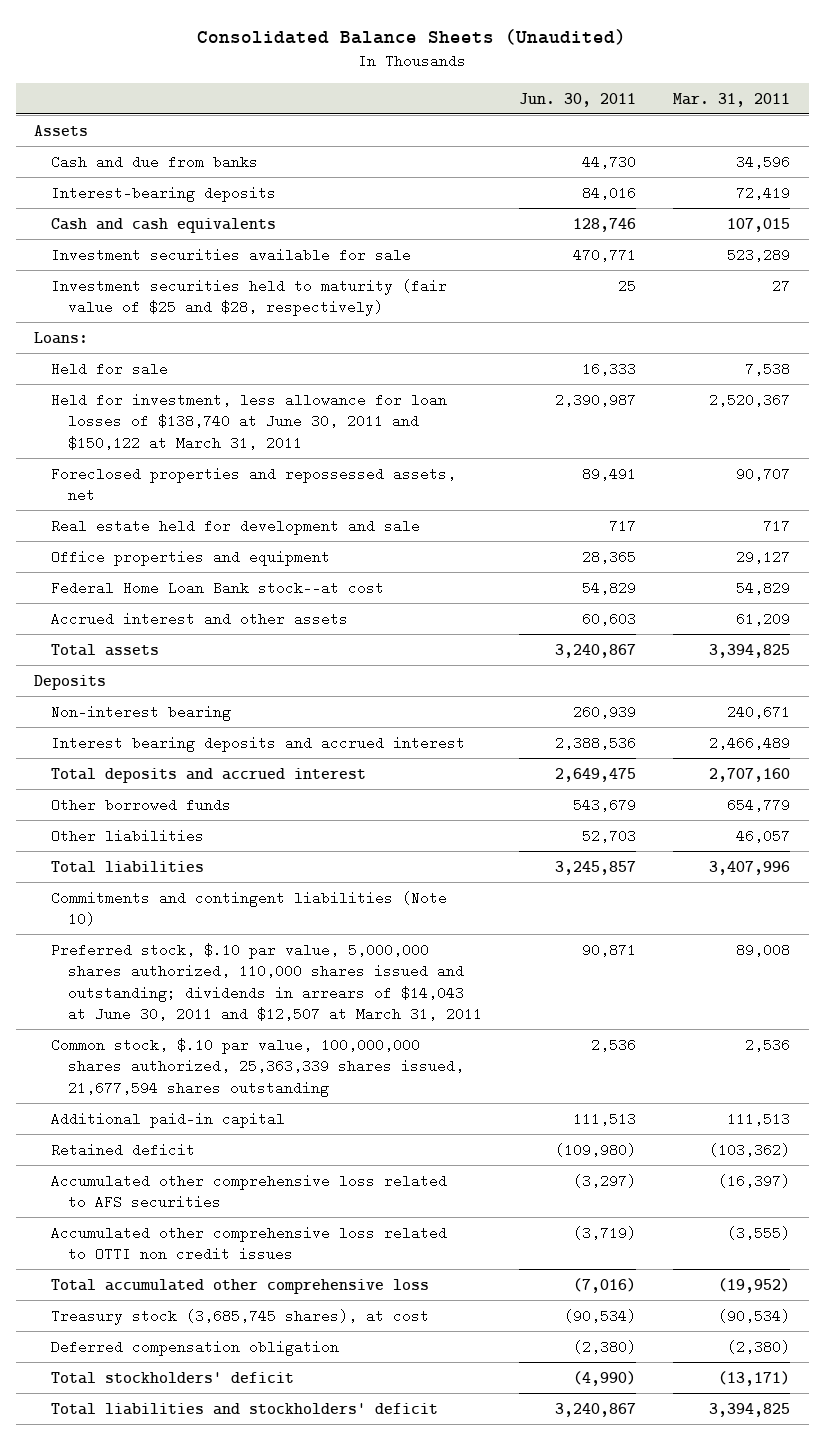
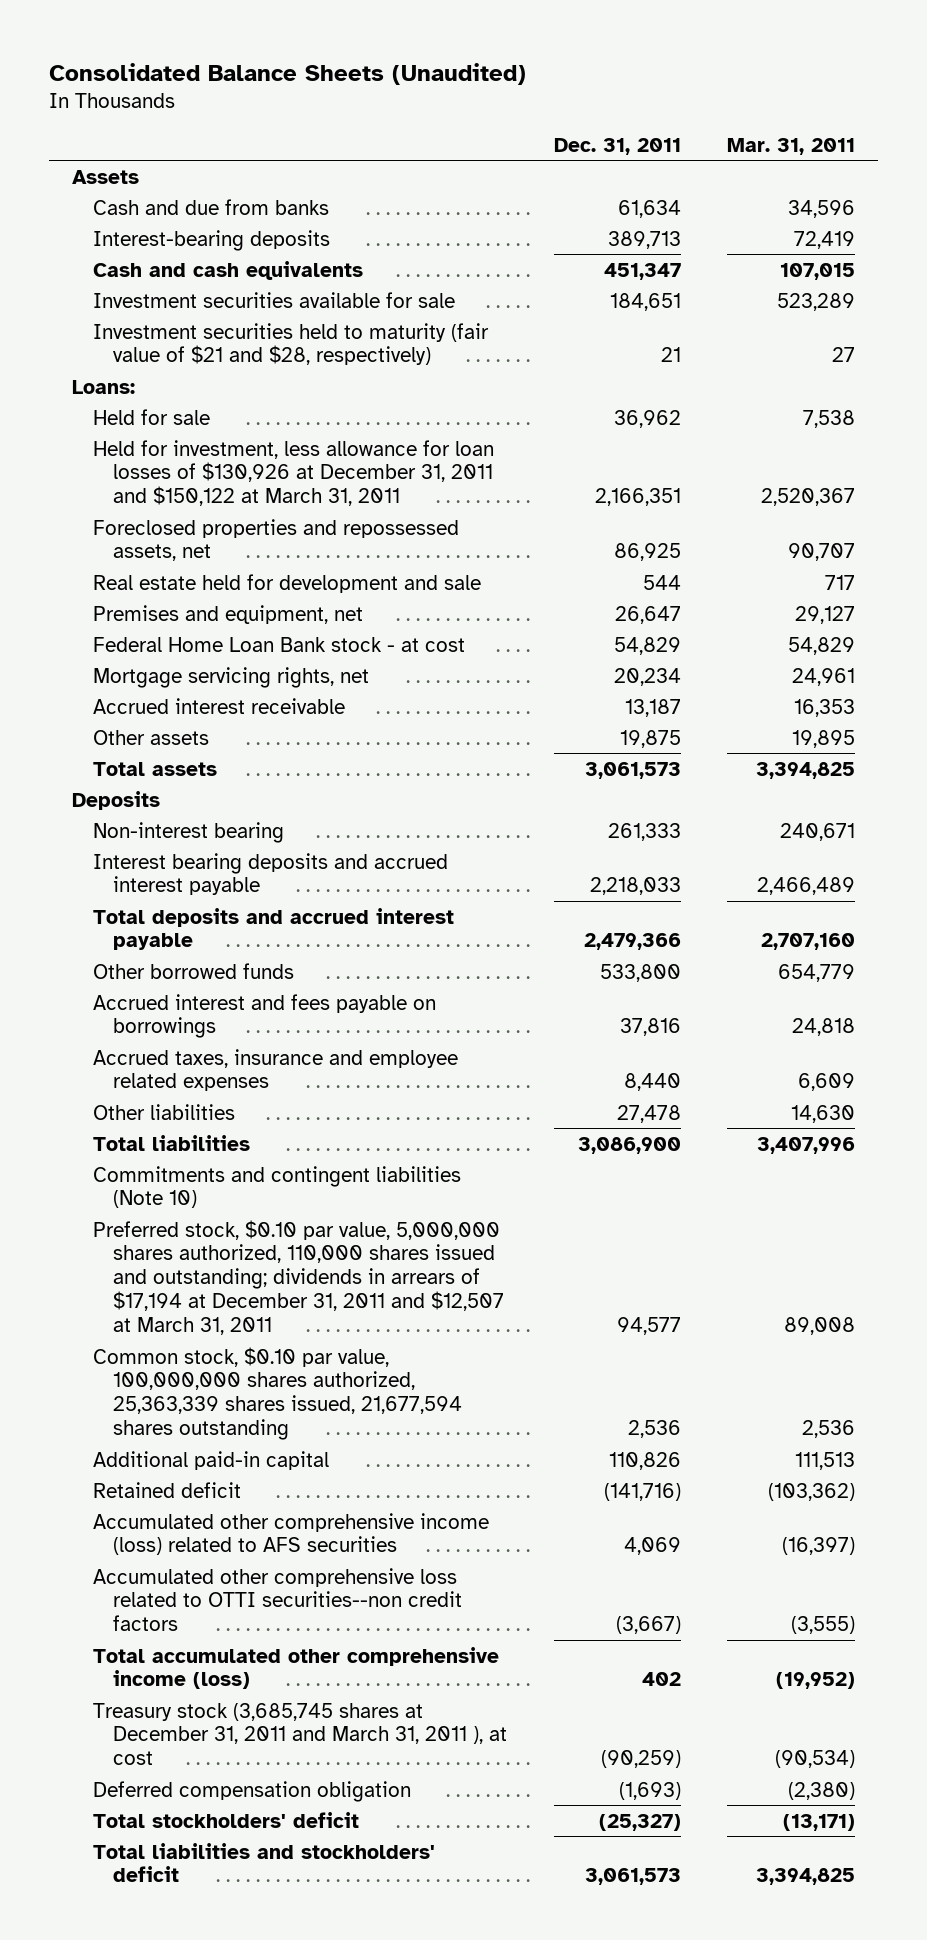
[518,92,636,107] Jun. 30, 2011 -> none
none -> [553,137,681,155] Dec. 31, 2011
[51,278,448,317] Investment securities held to maturity (fair value of $25 and $28, respectively) -> [92,322,489,366] Investment securities held to maturity (fair value of $21 and $28, respectively)
[51,392,448,450] Held for investment, less allowance for loan losses of $138,740 at June 30, 2011 and $150,122 at March 31, 2011 -> [92,439,494,507] Held for investment, less allowance for loan losses of $130,926 at December 31, 2011 and $150,122 at March 31, 2011
[51,611,349,626] Accrued interest and other assets -> none
[51,549,331,566] Office properties and equipment -> [92,604,363,624] Premises and equipment, net
[51,580,385,595] Federal Home Loan Bank stock--at cost -> [92,636,465,652] Federal Home Loan Bank stock - at cost
none -> [92,666,369,688] Mortgage servicing rights, net
none -> [92,697,345,714] Accrued interest receivable
none -> [92,729,209,745] Other assets
[51,735,466,752] Interest bearing deposits and accrued interest -> [92,852,448,896] Interest bearing deposits and accrued interest payable
[51,767,367,783] Total deposits and accrued interest -> [92,907,454,951] Total deposits and accrued interest payable
none -> [92,993,436,1039] Accrued interest and fees payable on borrowings
none -> [92,1048,458,1092] Accrued taxes, insurance and employee related expenses
[736,828,791,843] 46,057 -> [790,1104,855,1123] 14,630
[51,942,482,1022] Preferred stock, $.10 par value, 5,000,000 shares authorized, 110,000 shares issued and outstanding; dividends in arrears of $14,043 at June 30, 2011 and $12,507 at March 31, 2011 -> [92,1219,505,1335] Preferred stock, $0.10 par value, 5,000,000 shares authorized, 110,000 shares issued and outstanding; dividends in arrears of $17,194 at December 31, 2011 and $12,507 at March 31, 2011
[51,1037,464,1097] Common stock, $.10 par value, 100,000,000 shares authorized, 25,363,339 shares issued, 21,677,594 shares outstanding -> [92,1346,463,1441] Common stock, $0.10 par value, 100,000,000 shares authorized, 25,363,339 shares issued, 21,677,594 shares outstanding
[51,1173,448,1210] Accumulated other comprehensive loss related to AFS securities -> [92,1512,489,1556] Accumulated other comprehensive income (loss) related to AFS securities
[51,1225,448,1262] Accumulated other comprehensive loss related to OTTI non credit issues -> [92,1567,463,1632] Accumulated other comprehensive loss related to OTTI securities--non credit factors
[51,1278,430,1294] Total accumulated other comprehensive loss -> [92,1646,499,1690] Total accumulated other comprehensive income (loss)
[51,1308,430,1325] Treasury stock (3,685,745 shares), at cost -> [92,1702,508,1766] Treasury stock (3,685,745 shares at December 31, 2011 and March 31, 2011 ), at cost

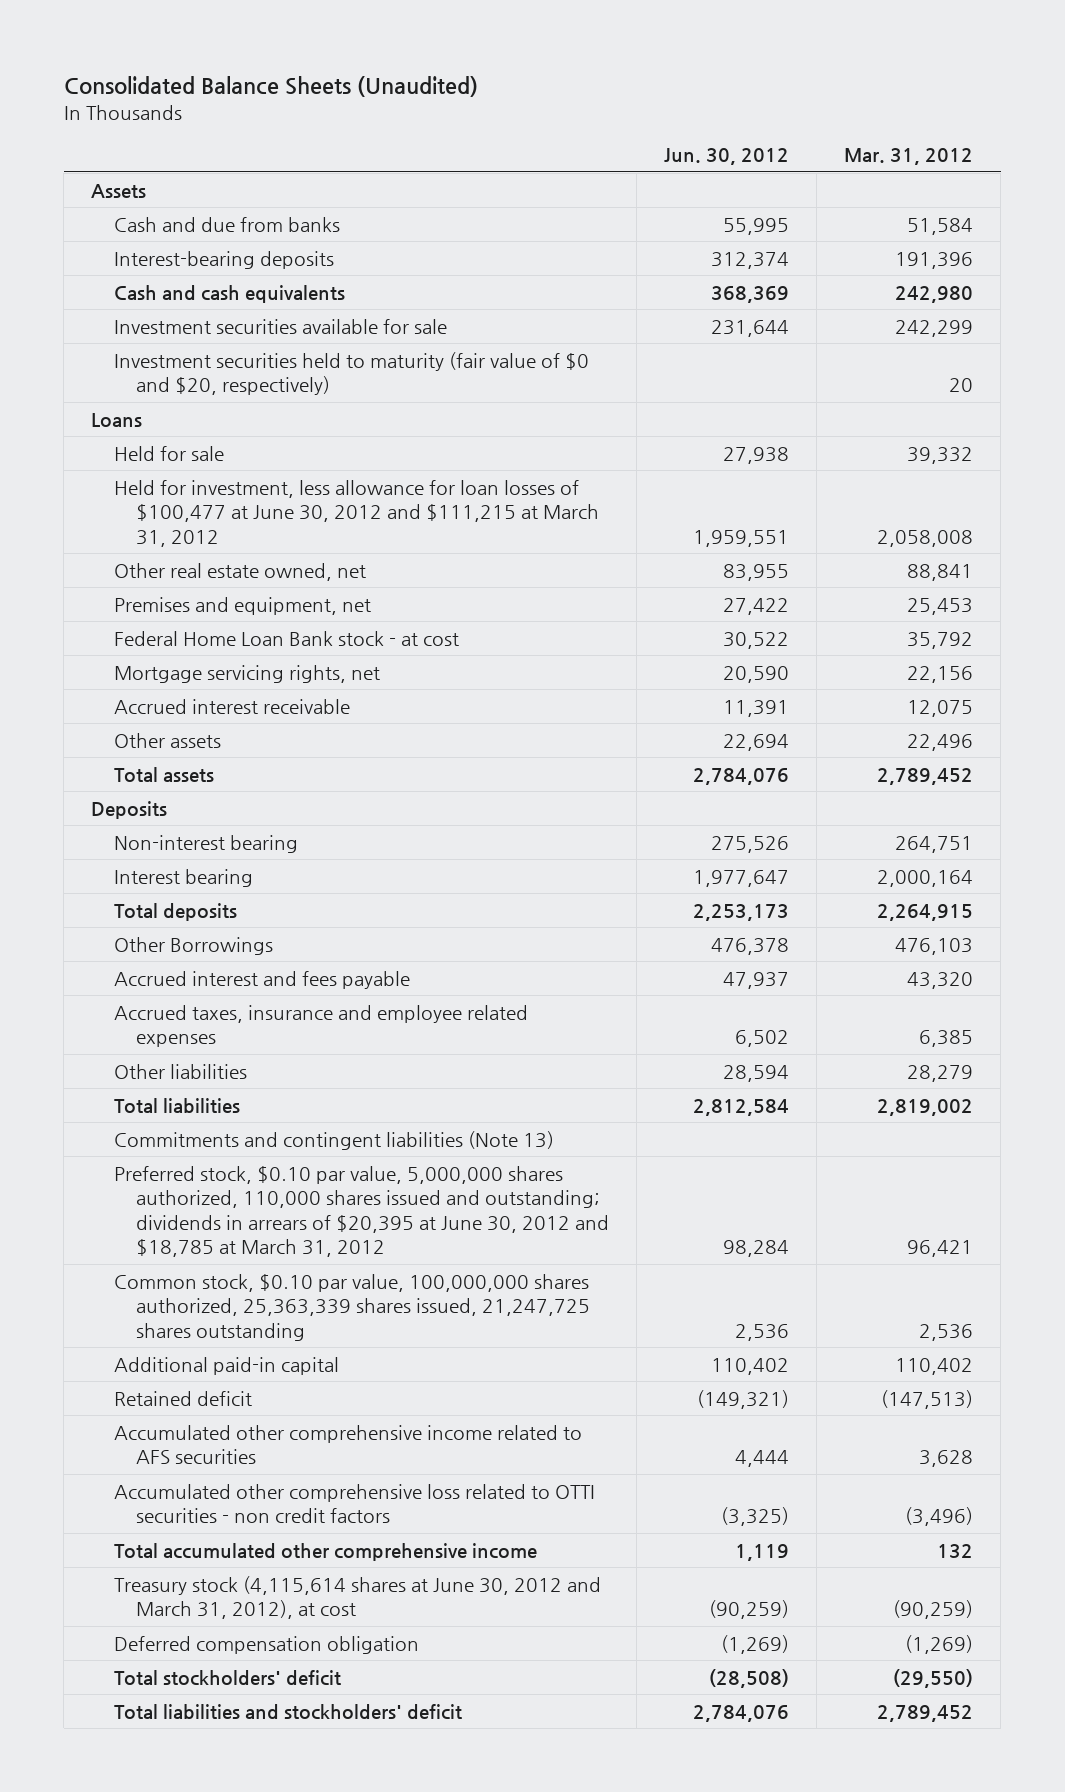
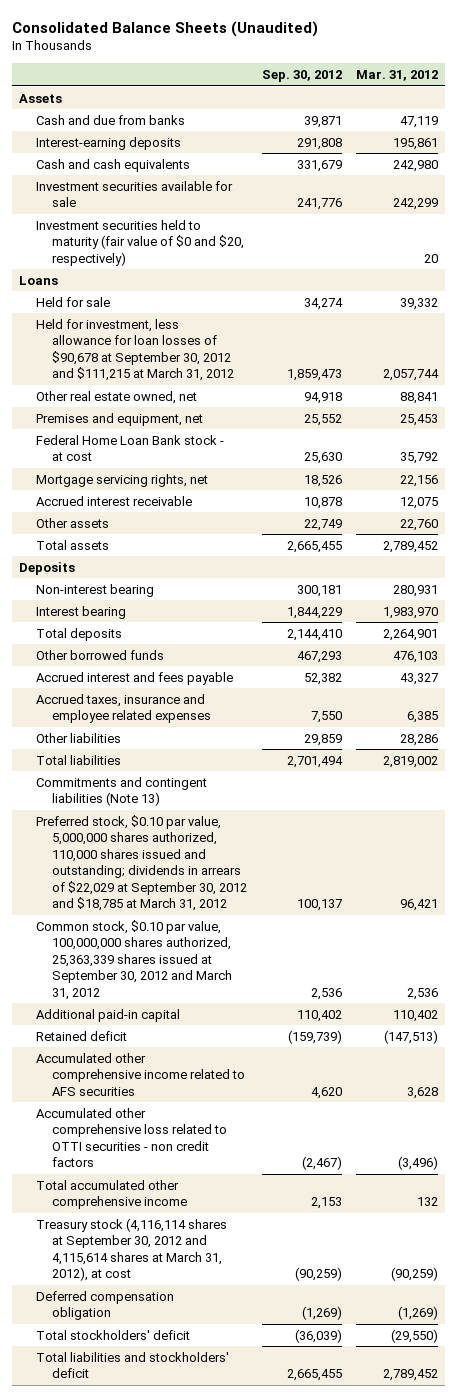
[664,148,790,166] Jun. 30, 2012 -> none
none -> [261,70,342,83] Sep. 30, 2012
[907,217,974,235] 51,584 -> [399,115,438,128] 47,119
[113,250,334,269] Interest-bearing deposits -> [35,136,181,150] Interest-earning deposits
[895,251,974,269] 191,396 -> [392,137,438,150] 195,861
[113,479,600,547] Held for investment, less allowance for loan losses of $100,477 at June 30, 2012 and $111,215 at March 31, 2012 -> [35,318,235,382] Held for investment, less allowance for loan losses of $90,678 at September 30, 2012 and $111,215 at March 31, 2012
[877,529,974,547] 2,058,008 -> [382,369,439,382] 2,057,744
[907,733,974,751] 22,496 -> [399,518,438,531] 22,760
[895,835,974,853] 264,751 -> [392,584,438,597] 280,931
[877,869,974,887] 2,000,164 -> [382,606,438,619] 1,983,970
[877,903,974,921] 2,264,915 -> [382,628,438,641] 2,264,901
[113,936,273,955] Other Borrowings -> [35,649,164,660] Other borrowed funds
[907,971,974,989] 43,320 -> [399,672,438,685] 43,327
[907,1064,974,1082] 28,279 -> [399,733,438,746] 28,286
[113,1165,610,1257] Preferred stock, $0.10 par value, 5,000,000 shares authorized, 110,000 shares issued and outstanding; dividends in arrears of $20,395 at June 30, 2012 and $18,785 at March 31, 2012 -> [35,814,248,912] Preferred stock, $0.10 par value, 5,000,000 shares authorized, 110,000 shares issued and outstanding; dividends in arrears of $22,029 at September 30, 2012 and $18,785 at March 31, 2012
[113,1273,591,1341] Common stock, $0.10 par value, 100,000,000 shares authorized, 25,363,339 shares issued, 21,247,725 shares outstanding -> [35,919,233,1000] Common stock, $0.10 par value, 100,000,000 shares authorized, 25,363,339 shares issued at September 30, 2012 and March 31, 2012
[113,1575,601,1620] Treasury stock (4,115,614 shares at June 30, 2012 and March 31, 2012), at cost -> [35,1217,227,1282] Treasury stock (4,116,114 shares at September 30, 2012 and 4,115,614 shares at March 31, 2012), at cost

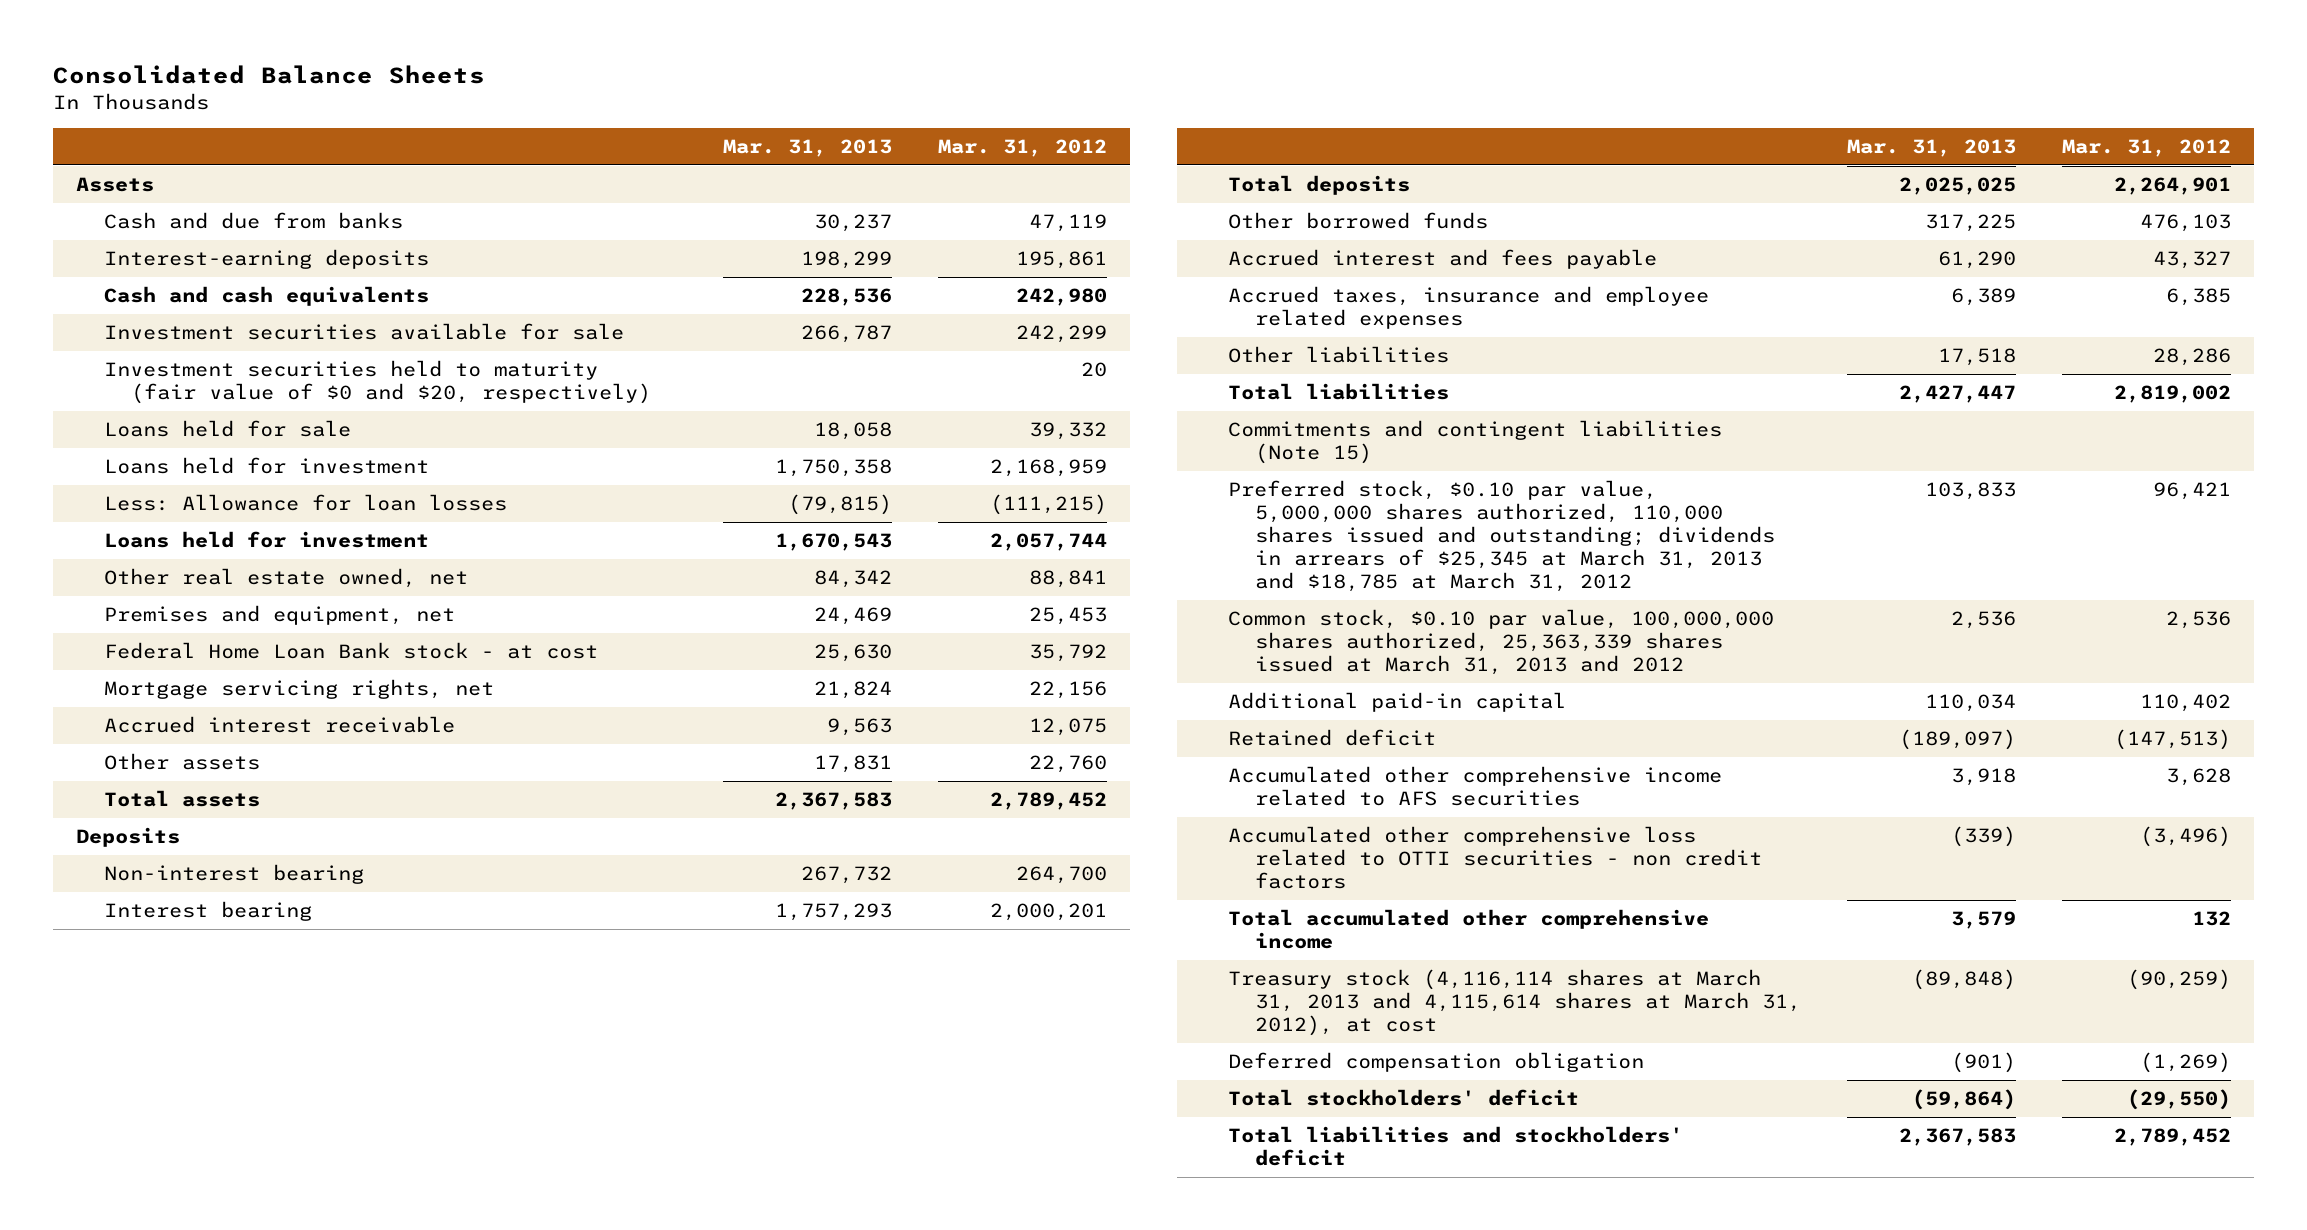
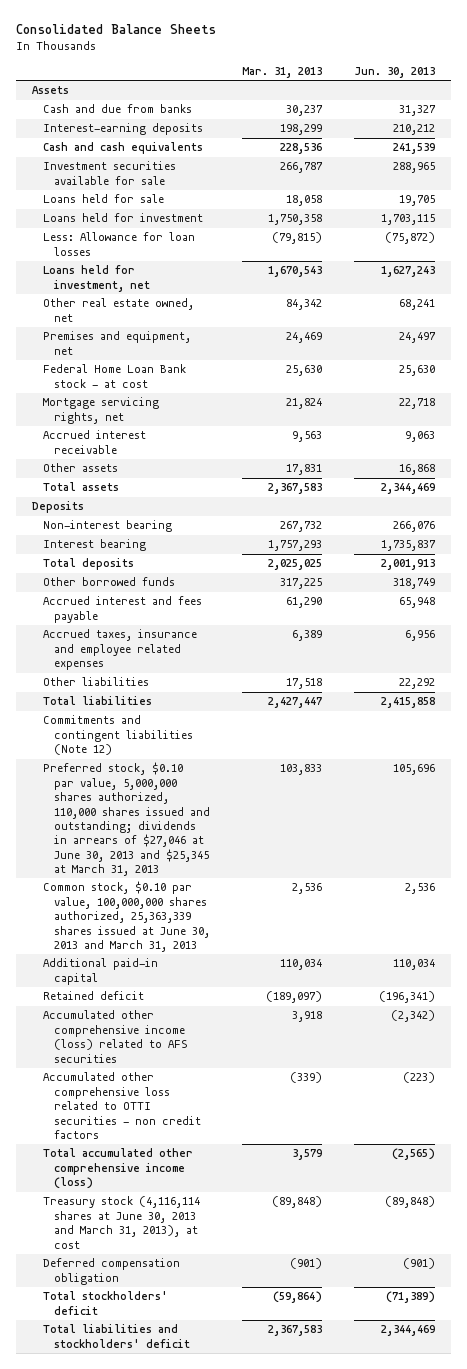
[938,138,1108,157] Mar. 31, 2012 -> none
none -> [353,66,435,78] Jun. 30, 2013
[103,360,652,405] Investment securities held to maturity (fair value of $0 and $20, respectively) -> none
[103,531,429,549] Loans held for investment -> [42,265,151,292] Loans held for investment, net
[1227,420,1722,465] Commitments and contingent liabilities (Note 15) -> [42,715,194,756] Commitments and contingent liabilities (Note 12)
[1227,480,1776,592] Preferred stock, $0.10 par value, 5,000,000 shares authorized, 110,000 shares issued and outstanding; dividends in arrears of $25,345 at March 31, 2013 and $18,785 at March 31, 2012 -> [42,762,211,877] Preferred stock, $0.10 par value, 5,000,000 shares authorized, 110,000 shares issued and outstanding; dividends in arrears of $27,046 at June 30, 2013 and $25,345 at March 31, 2013
[1227,609,1774,675] Common stock, $0.10 par value, 100,000,000 shares authorized, 25,363,339 shares issued at March 31, 2013 and 2012 -> [42,881,211,952] Common stock, $0.10 par value, 100,000,000 shares authorized, 25,363,339 shares issued at June 30, 2013 and March 31, 2013
[1227,766,1722,807] Accumulated other comprehensive income related to AFS securities -> [42,1010,189,1063] Accumulated other comprehensive income (loss) related to AFS securities
[1227,909,1709,950] Total accumulated other comprehensive income -> [42,1148,193,1190] Total accumulated other comprehensive income (loss)
[1227,969,1802,1036] Treasury stock (4,116,114 shares at March 31, 2013 and 4,115,614 shares at March 31, 2012), at cost -> [42,1196,200,1249] Treasury stock (4,116,114 shares at June 30, 2013 and March 31, 2013), at cost

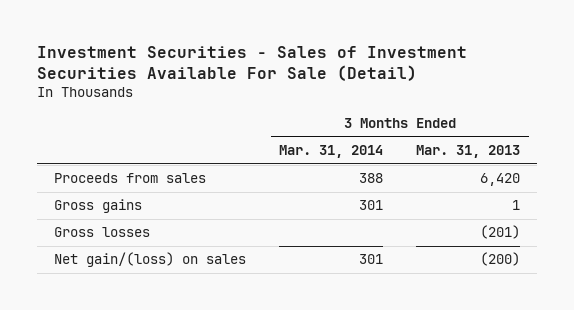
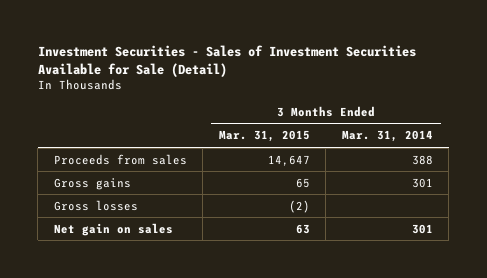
[37,46,468,81] Investment Securities - Sales of Investment Securities Available For Sale (Detail) -> [37,44,416,77] Investment Securities - Sales of Investment Securities Available for Sale (Detail)
[416,145,521,159] Mar. 31, 2013 -> none
none -> [218,130,310,143] Mar. 31, 2015
[54,252,247,268] Net gain/(loss) on sales -> [53,222,173,236] Net gain on sales

